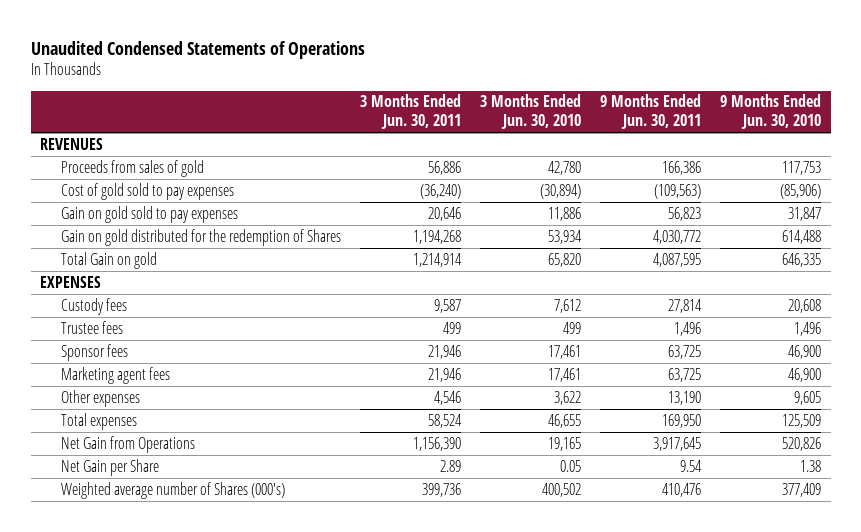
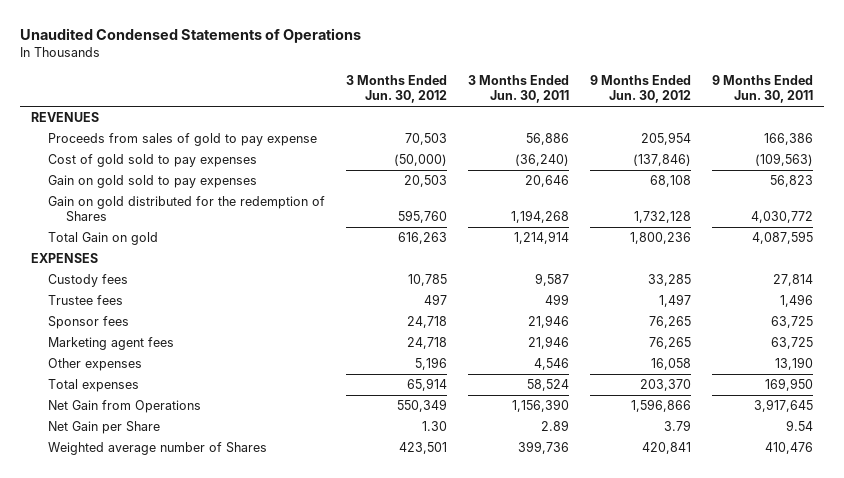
[479,94,581,130] 3 Months Ended Jun. 30, 2010 -> none
[719,94,821,130] 9 Months Ended Jun. 30, 2010 -> none
none -> [346,75,448,104] 3 Months Ended Jun. 30, 2012
none -> [590,75,692,104] 9 Months Ended Jun. 30, 2012
[60,159,204,177] Proceeds from sales of gold -> [48,133,318,147] Proceeds from sales of gold to pay expense
[60,481,285,499] Weighted average number of Shares (000's) -> [48,442,268,456] Weighted average number of Shares

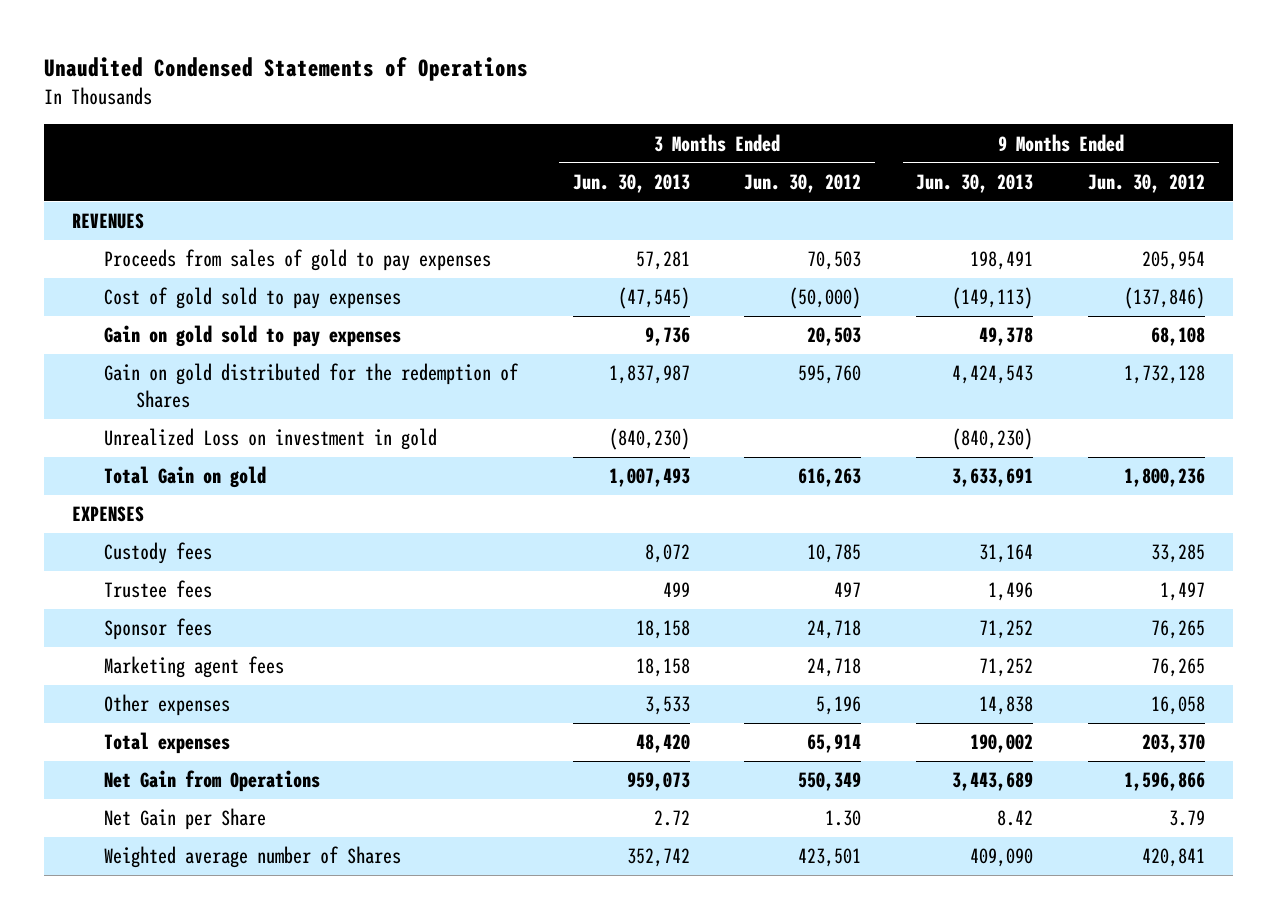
[468,75,570,104] 3 Months Ended Jun. 30, 2011 -> none
[712,75,814,104] 9 Months Ended Jun. 30, 2011 -> none
none -> [572,173,690,193] Jun. 30, 2013
none -> [916,173,1034,193] Jun. 30, 2013
[48,133,318,147] Proceeds from sales of gold to pay expense -> [103,249,491,272] Proceeds from sales of gold to pay expenses
none -> [103,428,437,451] Unrealized Loss on investment in gold

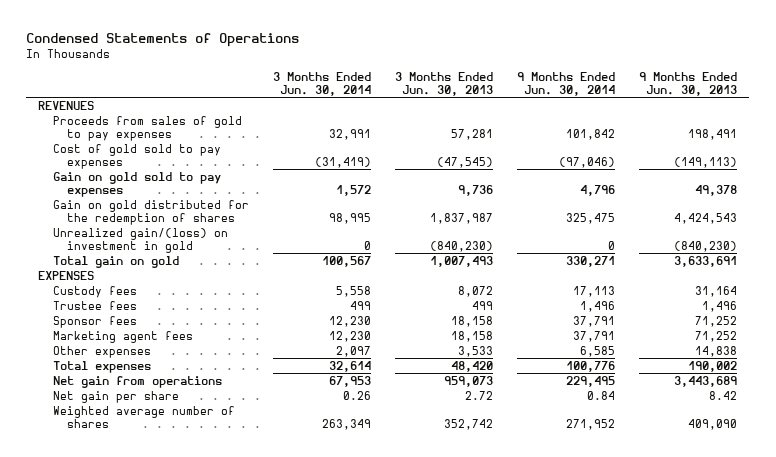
[44,57,529,82] Unaudited Condensed Statements of Operations -> [26,33,300,48] Condensed Statements of Operations
[744,173,862,193] Jun. 30, 2012 -> none
[1088,173,1206,193] Jun. 30, 2012 -> none
none -> [272,72,371,96] 3 Months Ended Jun. 30, 2014
none -> [516,72,615,96] 9 Months Ended Jun. 30, 2014
[103,363,519,408] Gain on gold distributed for the redemption of Shares -> [52,199,249,225] Gain on gold distributed for the redemption of shares
[103,428,437,451] Unrealized Loss on investment in gold -> [52,227,228,253] Unrealized gain/(loss) on investment in gold
[103,466,266,489] Total Gain on gold -> [52,255,179,268] Total gain on gold
[103,770,320,793] Net Gain from Operations -> [52,375,222,388] Net gain from operations
[103,808,266,831] Net Gain per Share -> [52,390,179,403] Net gain per share
[103,846,401,869] Weighted average number of Shares -> [52,405,235,428] Weighted average number of shares

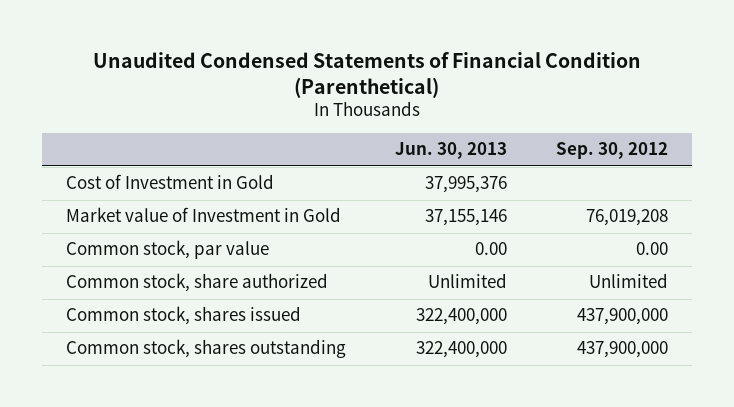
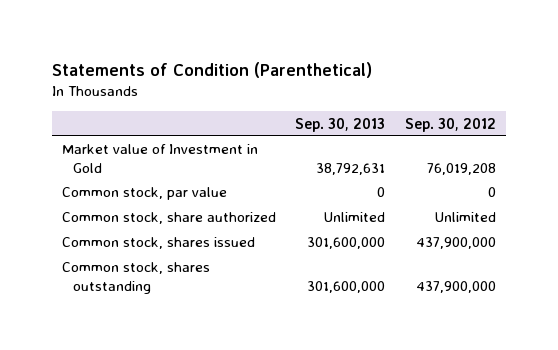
[92,51,641,98] Unaudited Condensed Statements of Financial Condition (Parenthetical) -> [51,61,372,78] Statements of Condition (Parenthetical)
[394,142,507,160] Jun. 30, 2013 -> none
none -> [295,117,386,132] Sep. 30, 2013
[65,174,274,190] Cost of Investment in Gold -> none
[635,242,668,256] 0.00 -> [488,187,497,198] 0

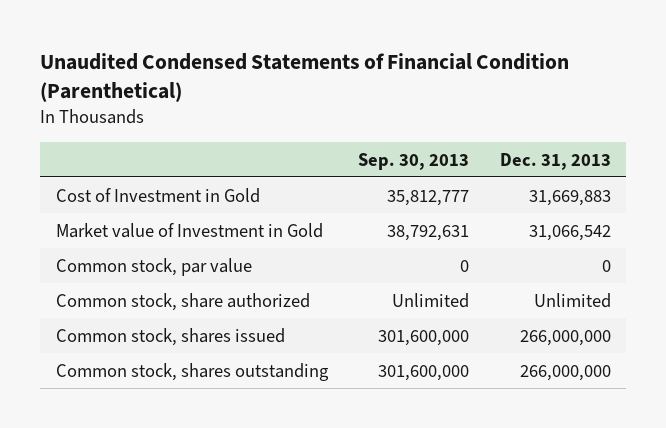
[51,61,372,78] Statements of Condition (Parenthetical) -> [40,53,570,103] Unaudited Condensed Statements of Financial Condition (Parenthetical)
[405,117,497,132] Sep. 30, 2012 -> none
none -> [499,152,611,170] Dec. 31, 2013
none -> [55,187,260,203] Cost of Investment in Gold

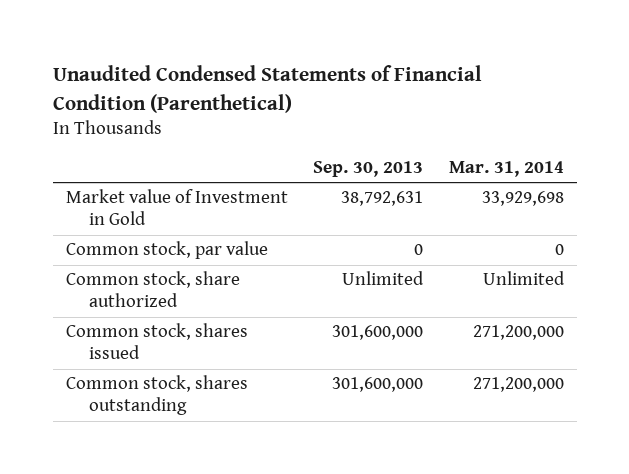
[499,152,611,170] Dec. 31, 2013 -> none
none -> [448,161,564,178] Mar. 31, 2014
[55,187,260,203] Cost of Investment in Gold -> none

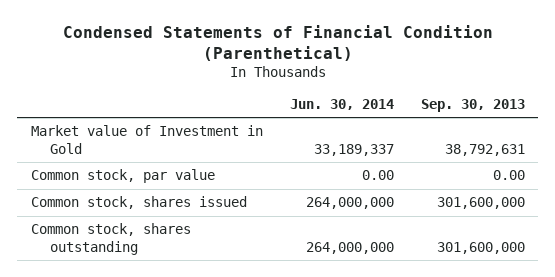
[52,65,482,113] Unaudited Condensed Statements of Financial Condition (Parenthetical) -> [62,25,493,61] Condensed Statements of Financial Condition (Parenthetical)
[448,161,564,178] Mar. 31, 2014 -> none
none -> [289,98,394,110] Jun. 30, 2014
[65,271,240,308] Common stock, share authorized -> none
[414,244,424,256] 0 -> [492,170,525,181] 0.00

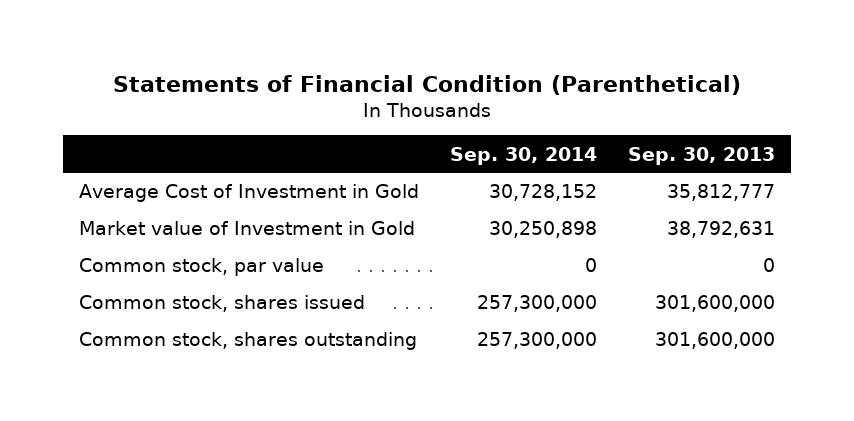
[62,25,493,61] Condensed Statements of Financial Condition (Parenthetical) -> [112,74,741,95] Statements of Financial Condition (Parenthetical)
[289,98,394,110] Jun. 30, 2014 -> none
none -> [449,146,597,165] Sep. 30, 2014
none -> [78,184,419,203] Average Cost of Investment in Gold
[492,170,525,181] 0.00 -> [763,258,776,273] 0

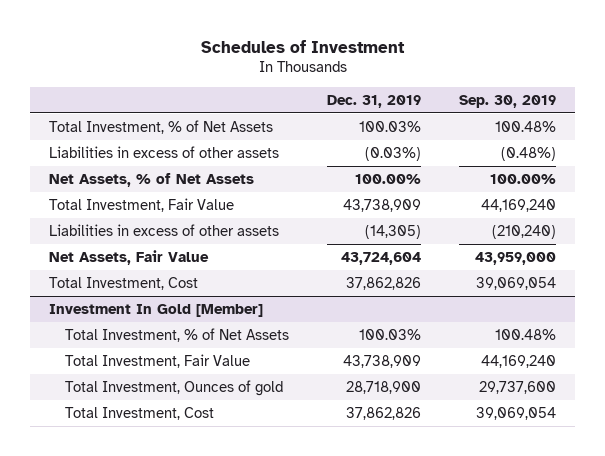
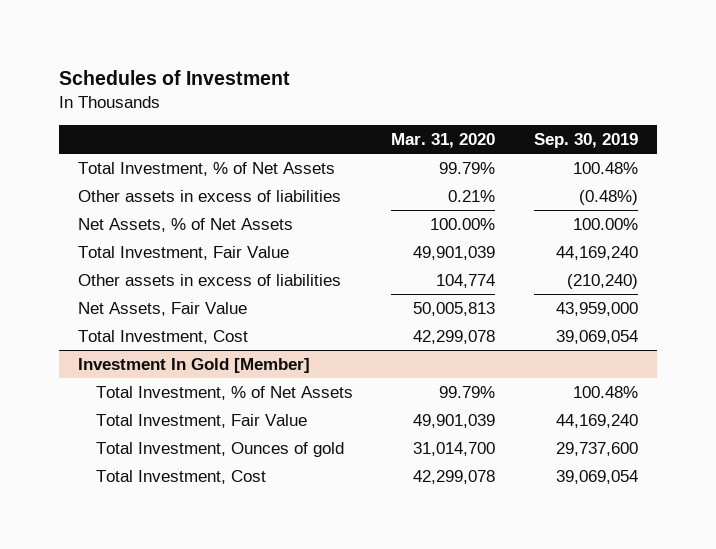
[327,94,422,108] Dec. 31, 2019 -> none
none -> [391,133,496,149] Mar. 31, 2020
[49,145,280,158] Liabilities in excess of other assets -> [78,189,342,202] Other assets in excess of liabilities
[49,223,280,236] Liabilities in excess of other assets -> [78,273,342,286] Other assets in excess of liabilities

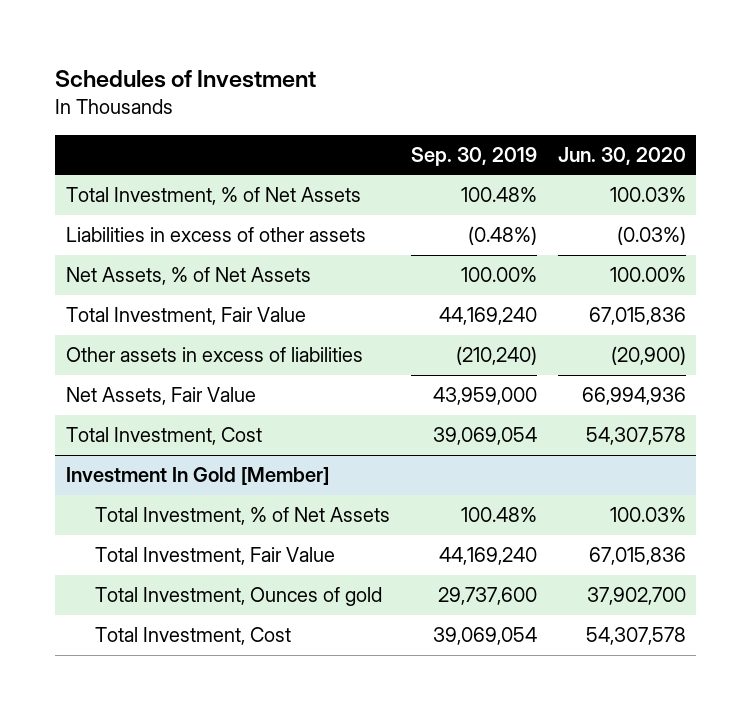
[391,133,496,149] Mar. 31, 2020 -> none
none -> [557,146,686,165] Jun. 30, 2020
[78,189,342,202] Other assets in excess of liabilities -> [65,227,366,243] Liabilities in excess of other assets

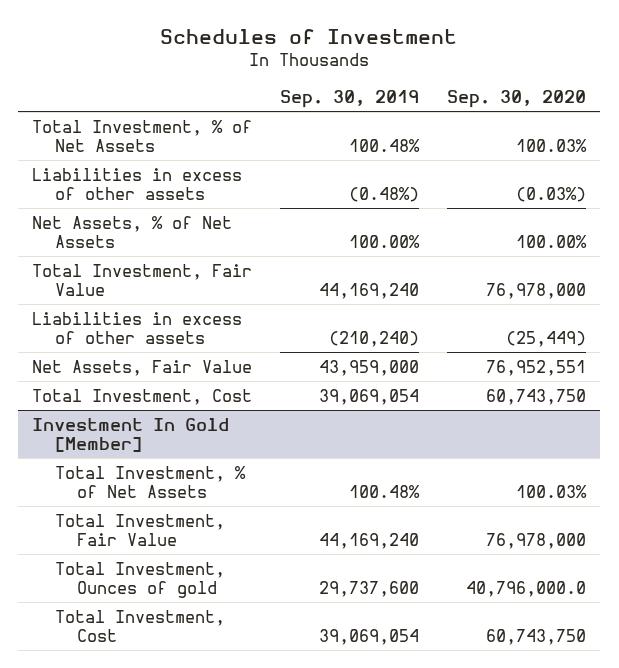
[557,146,686,165] Jun. 30, 2020 -> none
none -> [447,90,587,109] Sep. 30, 2020
[65,347,363,363] Other assets in excess of liabilities -> [32,311,243,345] Liabilities in excess of other assets

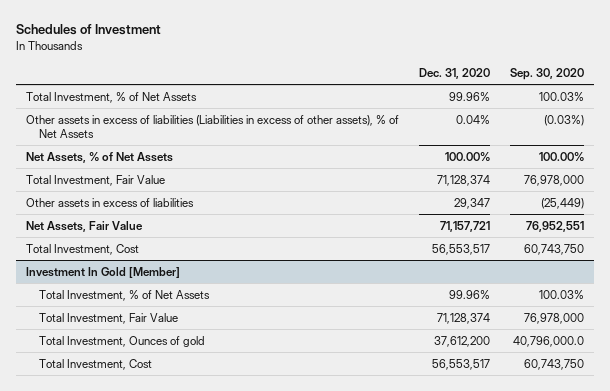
[280,90,420,109] Sep. 30, 2019 -> none
none -> [419,67,491,79] Dec. 31, 2020
[32,167,243,201] Liabilities in excess of other assets -> [26,114,400,138] Other assets in excess of liabilities (Liabilities in excess of other assets), % of Net Assets
[32,311,243,345] Liabilities in excess of other assets -> [26,197,195,207] Other assets in excess of liabilities

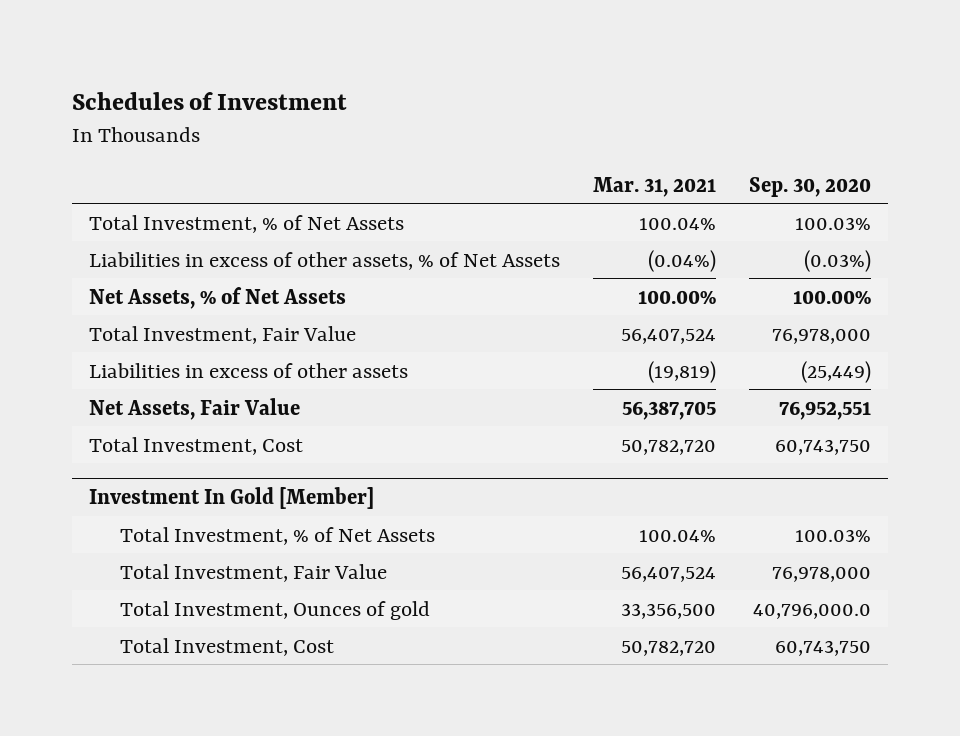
[419,67,491,79] Dec. 31, 2020 -> none
none -> [593,176,717,197] Mar. 31, 2021
[26,114,400,138] Other assets in excess of liabilities (Liabilities in excess of other assets), % of Net Assets -> [88,251,560,270] Liabilities in excess of other assets, % of Net Assets
[26,197,195,207] Other assets in excess of liabilities -> [88,362,408,378] Liabilities in excess of other assets

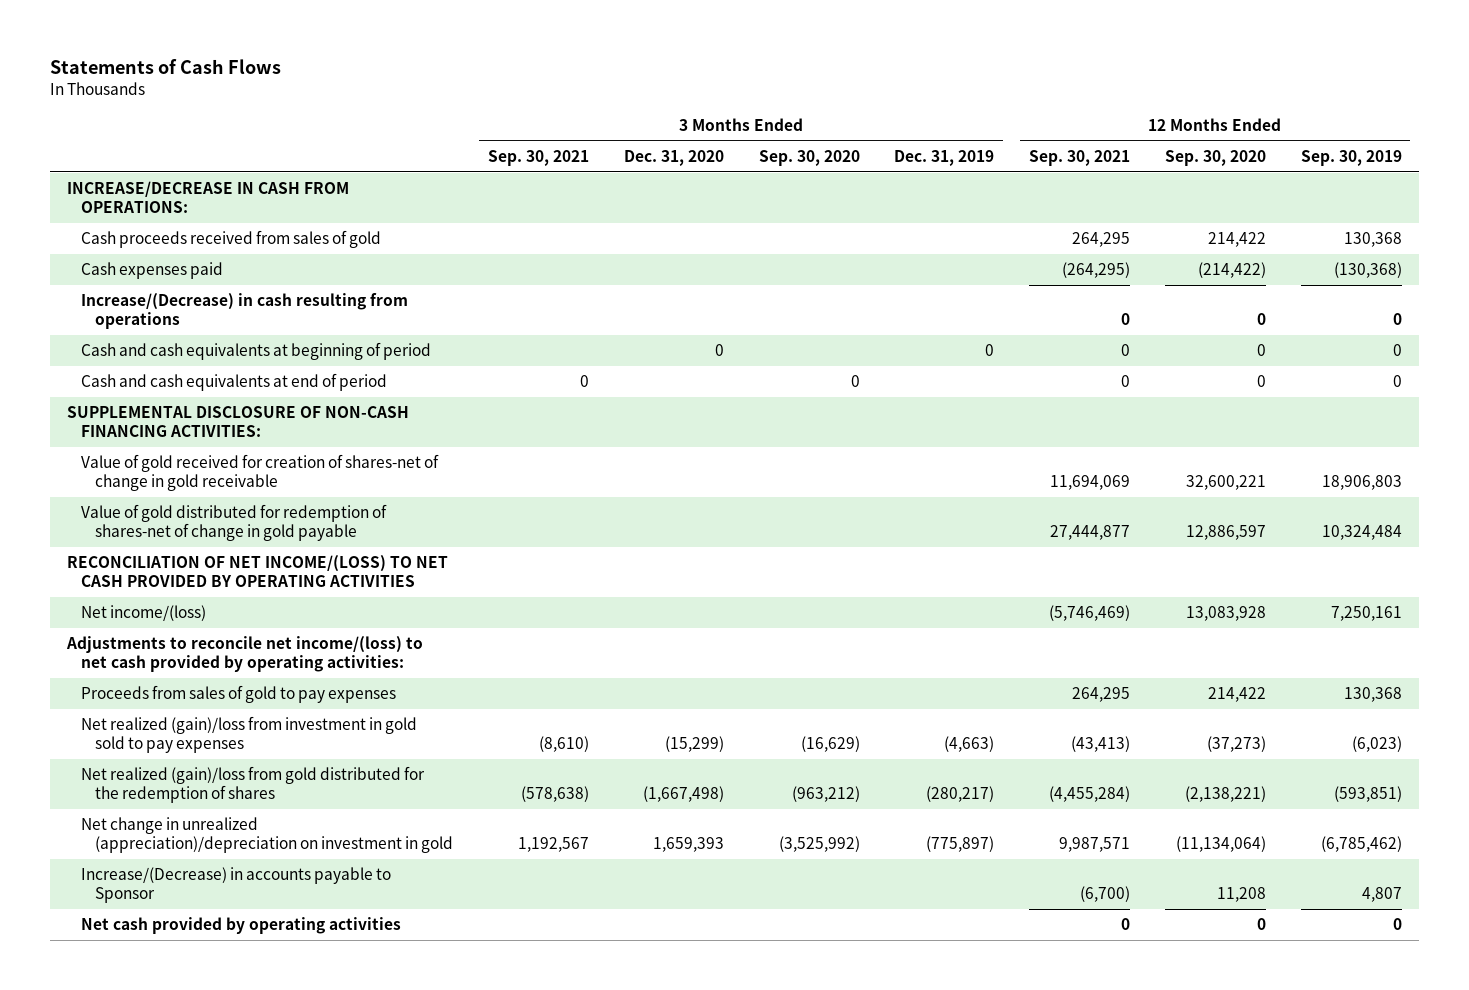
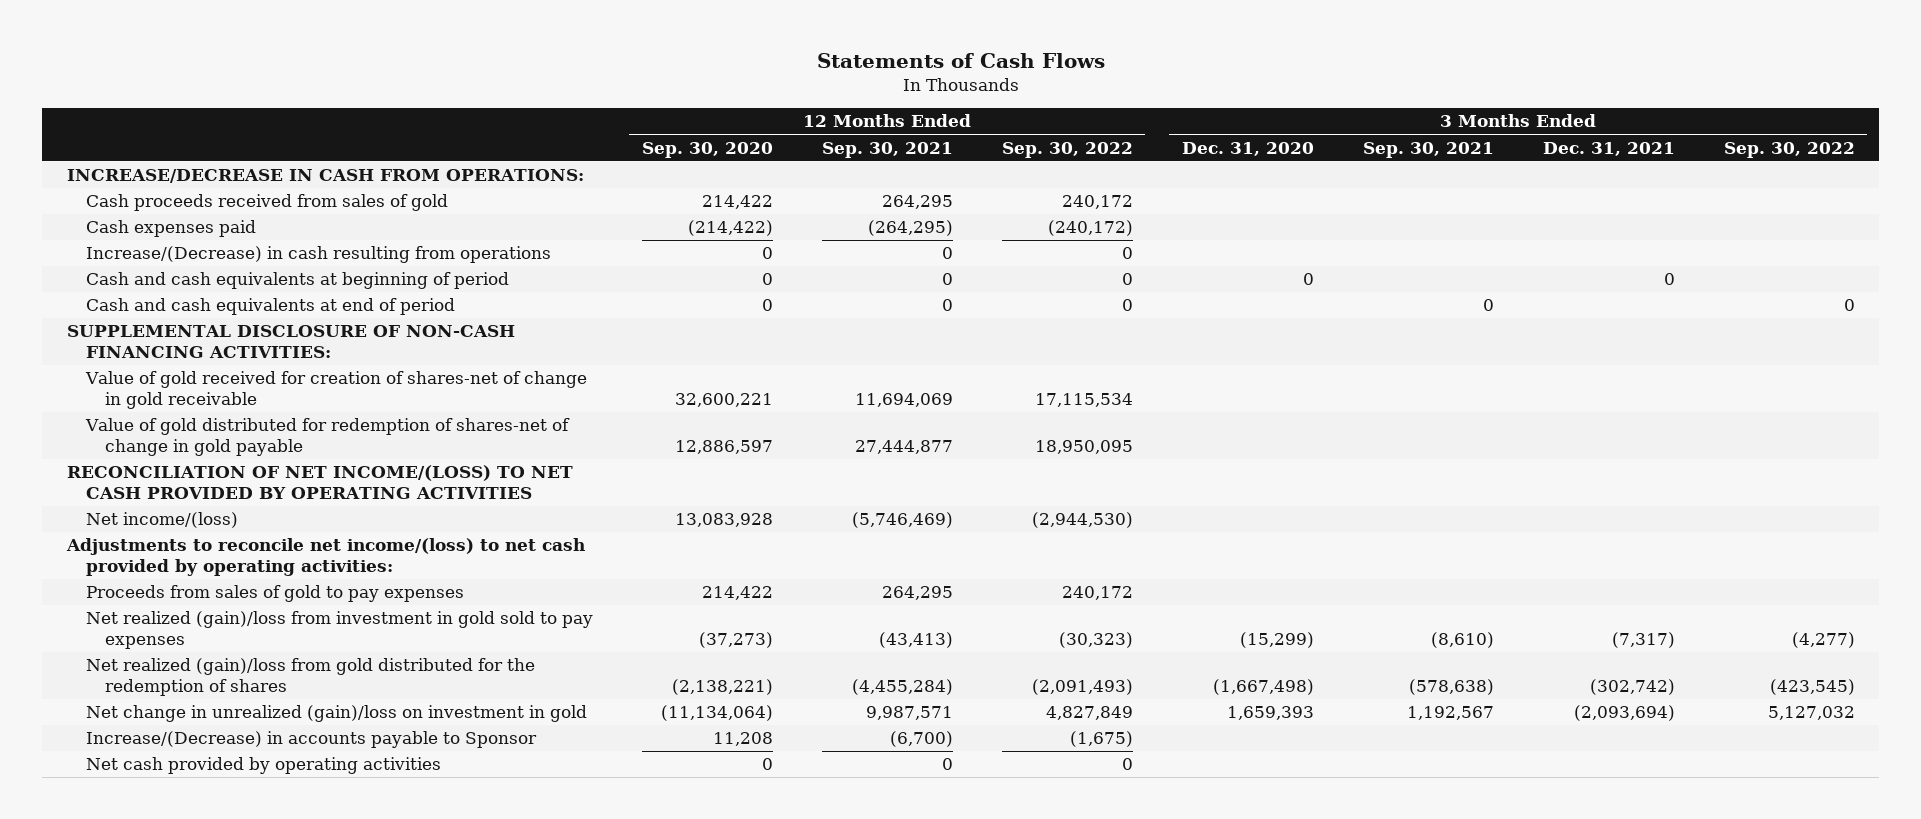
[758,150,860,167] Sep. 30, 2020 -> none
[894,150,995,167] Dec. 31, 2019 -> none
[1300,150,1402,167] Sep. 30, 2019 -> none
none -> [1001,141,1133,158] Sep. 30, 2022
none -> [1542,141,1675,156] Dec. 31, 2021
none -> [1723,141,1855,158] Sep. 30, 2022
[81,817,454,853] Net change in unrealized (appreciation)/depreciation on investment in gold -> [85,705,587,723] Net change in unrealized (gain)/loss on investment in gold

